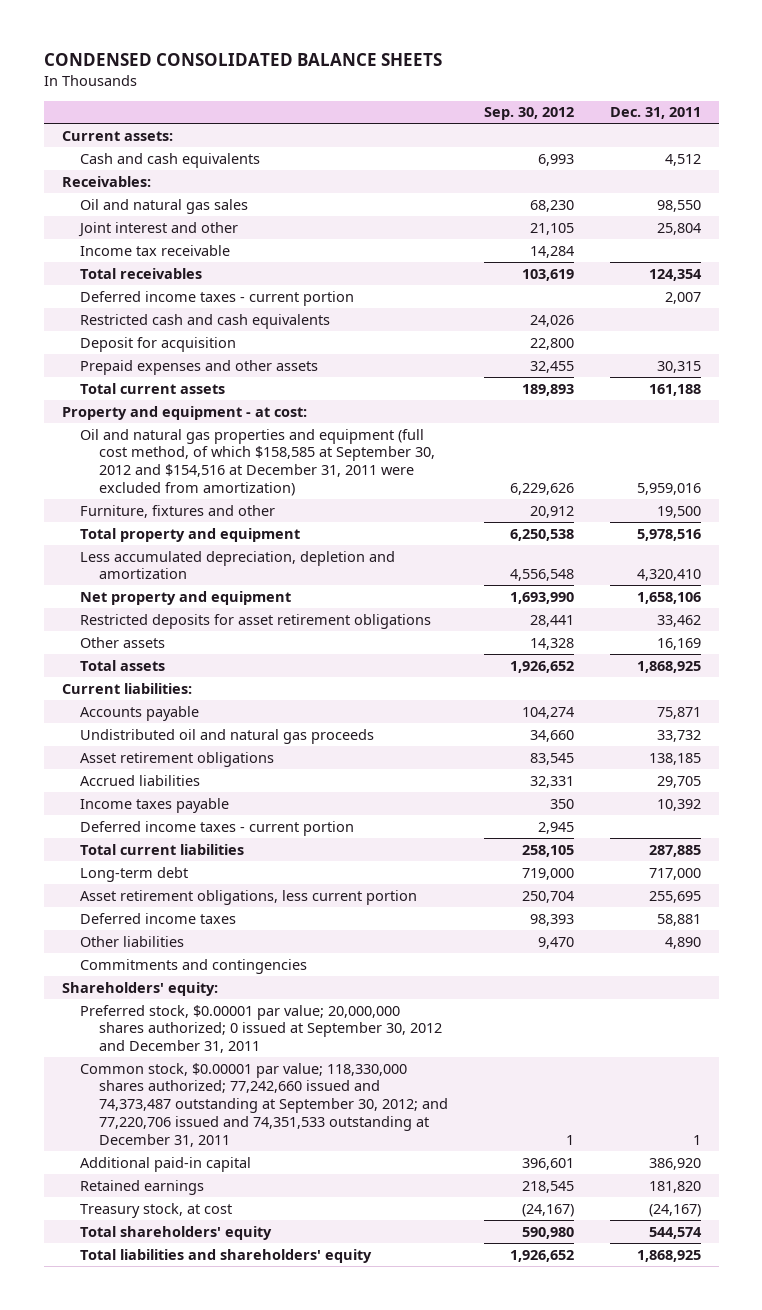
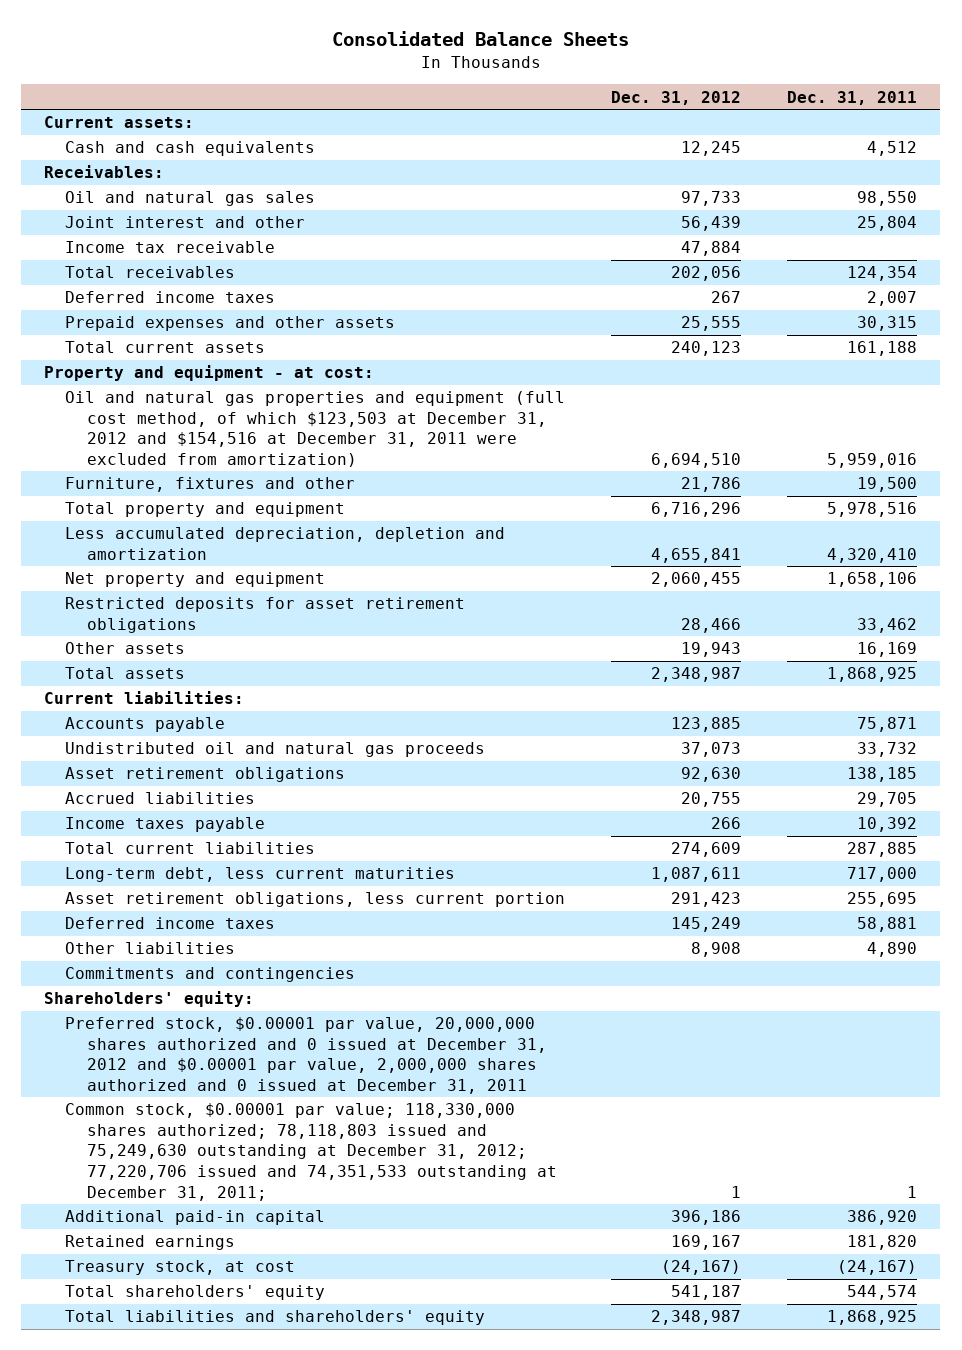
[43,53,442,67] CONDENSED CONSOLIDATED BALANCE SHEETS -> [331,31,629,47] Consolidated Balance Sheets
[483,107,574,121] Sep. 30, 2012 -> none
none -> [611,90,742,105] Dec. 31, 2012
[80,313,331,329] Restricted cash and cash equivalents -> none
[80,336,237,352] Deposit for acquisition -> none
[80,290,355,306] Deferred income taxes - current portion -> [65,291,276,304] Deferred income taxes
[80,428,435,496] Oil and natural gas properties and equipment (full cost method, of which $158,585 at September 30, 2012 and $154,516 at December 31, 2011 were excluded from amortization) -> [65,391,566,468] Oil and natural gas properties and equipment (full cost method, of which $123,503 at December 31, 2012 and $154,516 at December 31, 2011 were excluded from amortization)
[80,820,355,836] Deferred income taxes - current portion -> none
[80,866,189,882] Long-term debt -> [65,867,456,883] Long-term debt, less current maturities
[80,1004,442,1054] Preferred stock, $0.00001 par value; 20,000,000 shares authorized; 0 issued at September 30, 2012 and December 31, 2011 -> [65,1017,547,1095] Preferred stock, $0.00001 par value, 20,000,000 shares authorized and 0 issued at December 31, 2012 and $0.00001 par value, 2,000,000 shares authorized and 0 issued at December 31, 2011
[80,1062,448,1147] Common stock, $0.00001 par value; 118,330,000 shares authorized; 77,242,660 issued and 74,373,487 outstanding at September 30, 2012; and 77,220,706 issued and 74,351,533 outstanding at December 31, 2011 -> [65,1103,557,1201] Common stock, $0.00001 par value; 118,330,000 shares authorized; 78,118,803 issued and 75,249,630 outstanding at December 31, 2012; 77,220,706 issued and 74,351,533 outstanding at December 31, 2011;

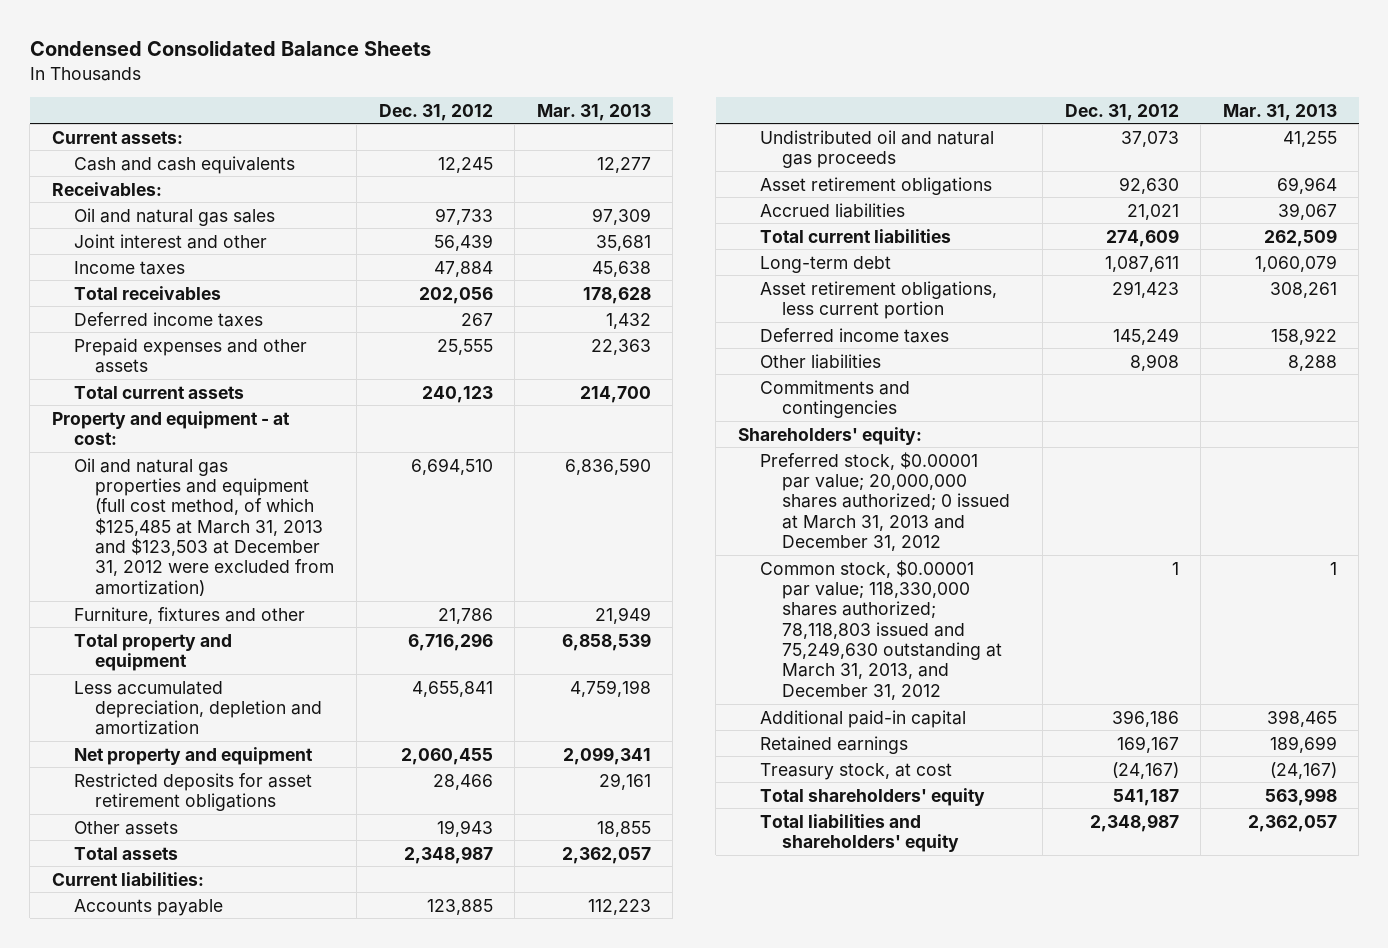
[331,31,629,47] Consolidated Balance Sheets -> [29,41,431,57] Condensed Consolidated Balance Sheets
[787,90,918,105] Dec. 31, 2011 -> none
none -> [536,103,651,121] Mar. 31, 2013
[65,241,276,254] Income tax receivable -> [73,260,185,275] Income taxes
[65,391,566,468] Oil and natural gas properties and equipment (full cost method, of which $123,503 at December 31, 2012 and $154,516 at December 31, 2011 were excluded from amortization) -> [73,457,335,596] Oil and natural gas properties and equipment (full cost method, of which $125,485 at March 31, 2013 and $123,503 at December 31, 2012 were excluded from amortization)
[65,817,266,833] Income taxes payable -> none
[681,792,742,808] 20,755 -> [1126,203,1179,220] 21,021
[65,867,456,883] Long-term debt, less current maturities -> [759,255,891,273] Long-term debt
[65,1017,547,1095] Preferred stock, $0.00001 par value, 20,000,000 shares authorized and 0 issued at December 31, 2012 and $0.00001 par value, 2,000,000 shares authorized and 0 issued at December 31, 2011 -> [759,451,1010,551] Preferred stock, $0.00001 par value; 20,000,000 shares authorized; 0 issued at March 31, 2013 and December 31, 2012
[65,1103,557,1201] Common stock, $0.00001 par value; 118,330,000 shares authorized; 78,118,803 issued and 75,249,630 outstanding at December 31, 2012; 77,220,706 issued and 74,351,533 outstanding at December 31, 2011; -> [759,559,1002,700] Common stock, $0.00001 par value; 118,330,000 shares authorized; 78,118,803 issued and 75,249,630 outstanding at March 31, 2013, and December 31, 2012

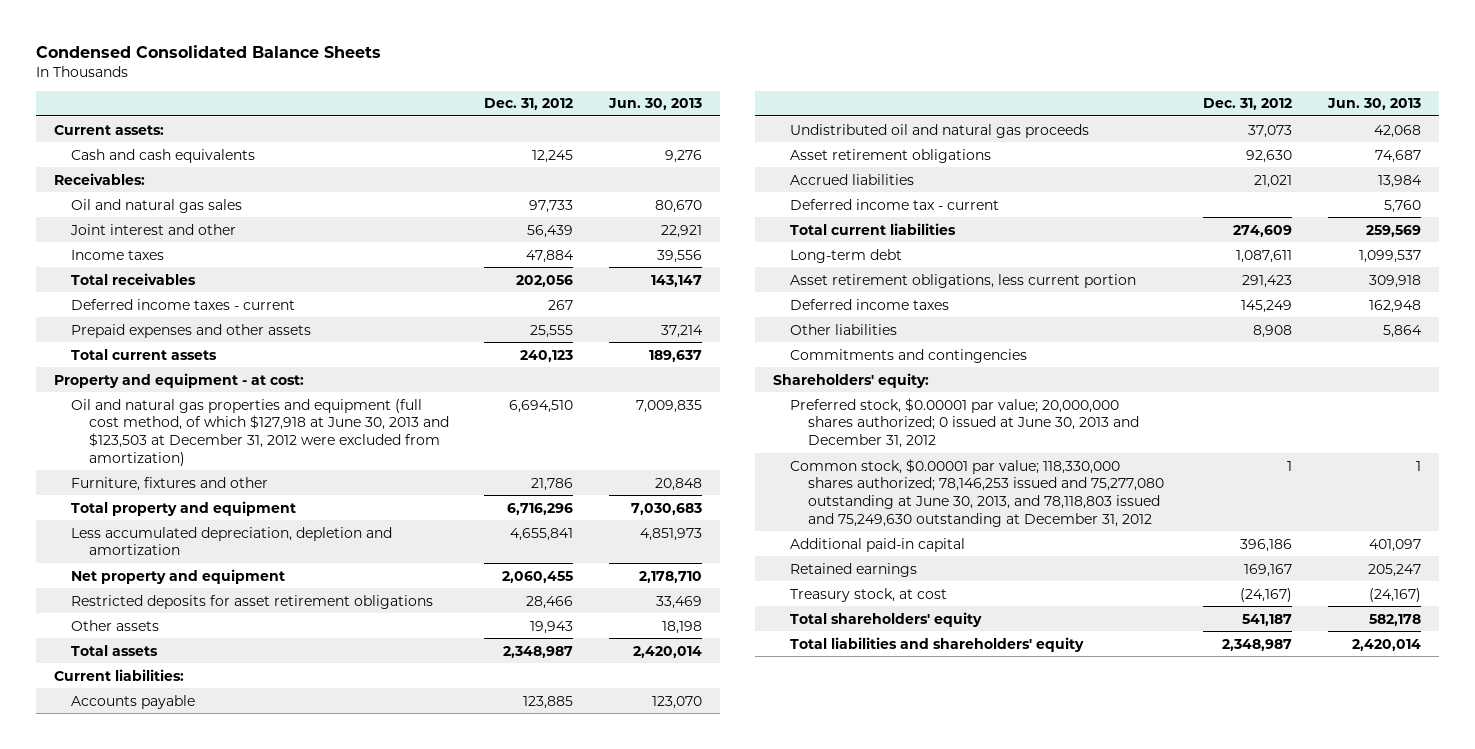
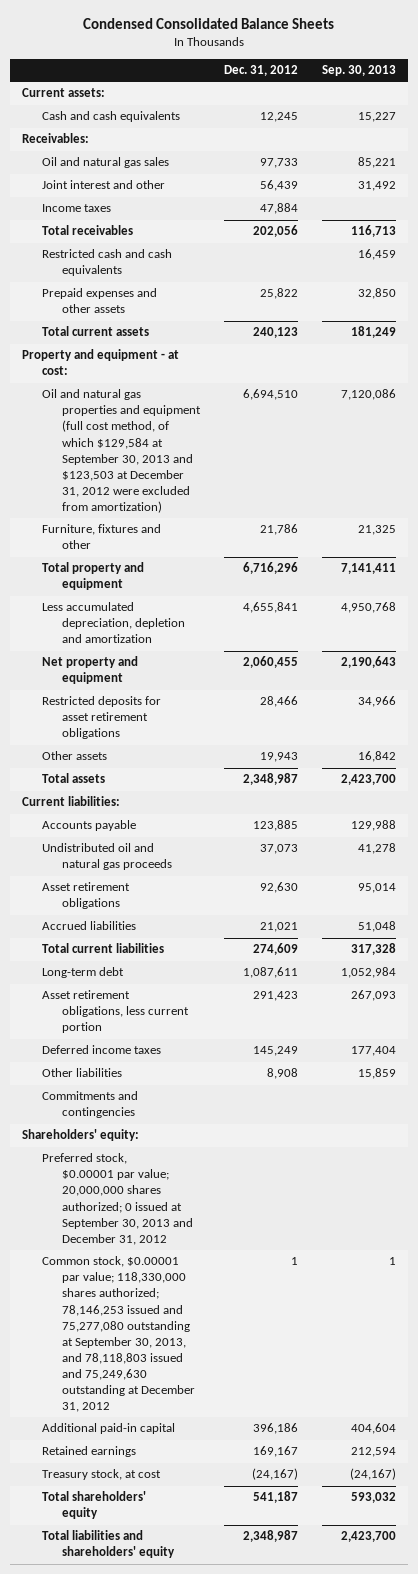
[608,98,703,111] Jun. 30, 2013 -> none
none -> [321,64,396,76] Sep. 30, 2013
[71,298,296,310] Deferred income taxes - current -> none
none -> [41,249,172,277] Restricted cash and cash equivalents
[530,324,574,338] 25,555 -> [259,288,298,300] 25,822
[71,398,449,466] Oil and natural gas properties and equipment (full cost method, of which $127,918 at June 30, 2013 and $123,503 at December 31, 2012 were excluded from amortization) -> [41,389,201,513] Oil and natural gas properties and equipment (full cost method, of which $129,584 at September 30, 2013 and $123,503 at December 31, 2012 were excluded from amortization)
[790,198,1000,210] Deferred income tax - current -> none
[790,397,1139,448] Preferred stock, $0.00001 par value; 20,000,000 shares authorized; 0 issued at June 30, 2013 and December 31, 2012 -> [41,1153,193,1245] Preferred stock, $0.00001 par value; 20,000,000 shares authorized; 0 issued at September 30, 2013 and December 31, 2012
[790,458,1164,527] Common stock, $0.00001 par value; 118,330,000 shares authorized; 78,146,253 issued and 75,277,080 outstanding at June 30, 2013, and 78,118,803 issued and 75,249,630 outstanding at December 31, 2012 -> [41,1256,195,1412] Common stock, $0.00001 par value; 118,330,000 shares authorized; 78,146,253 issued and 75,277,080 outstanding at September 30, 2013, and 78,118,803 issued and 75,249,630 outstanding at December 31, 2012

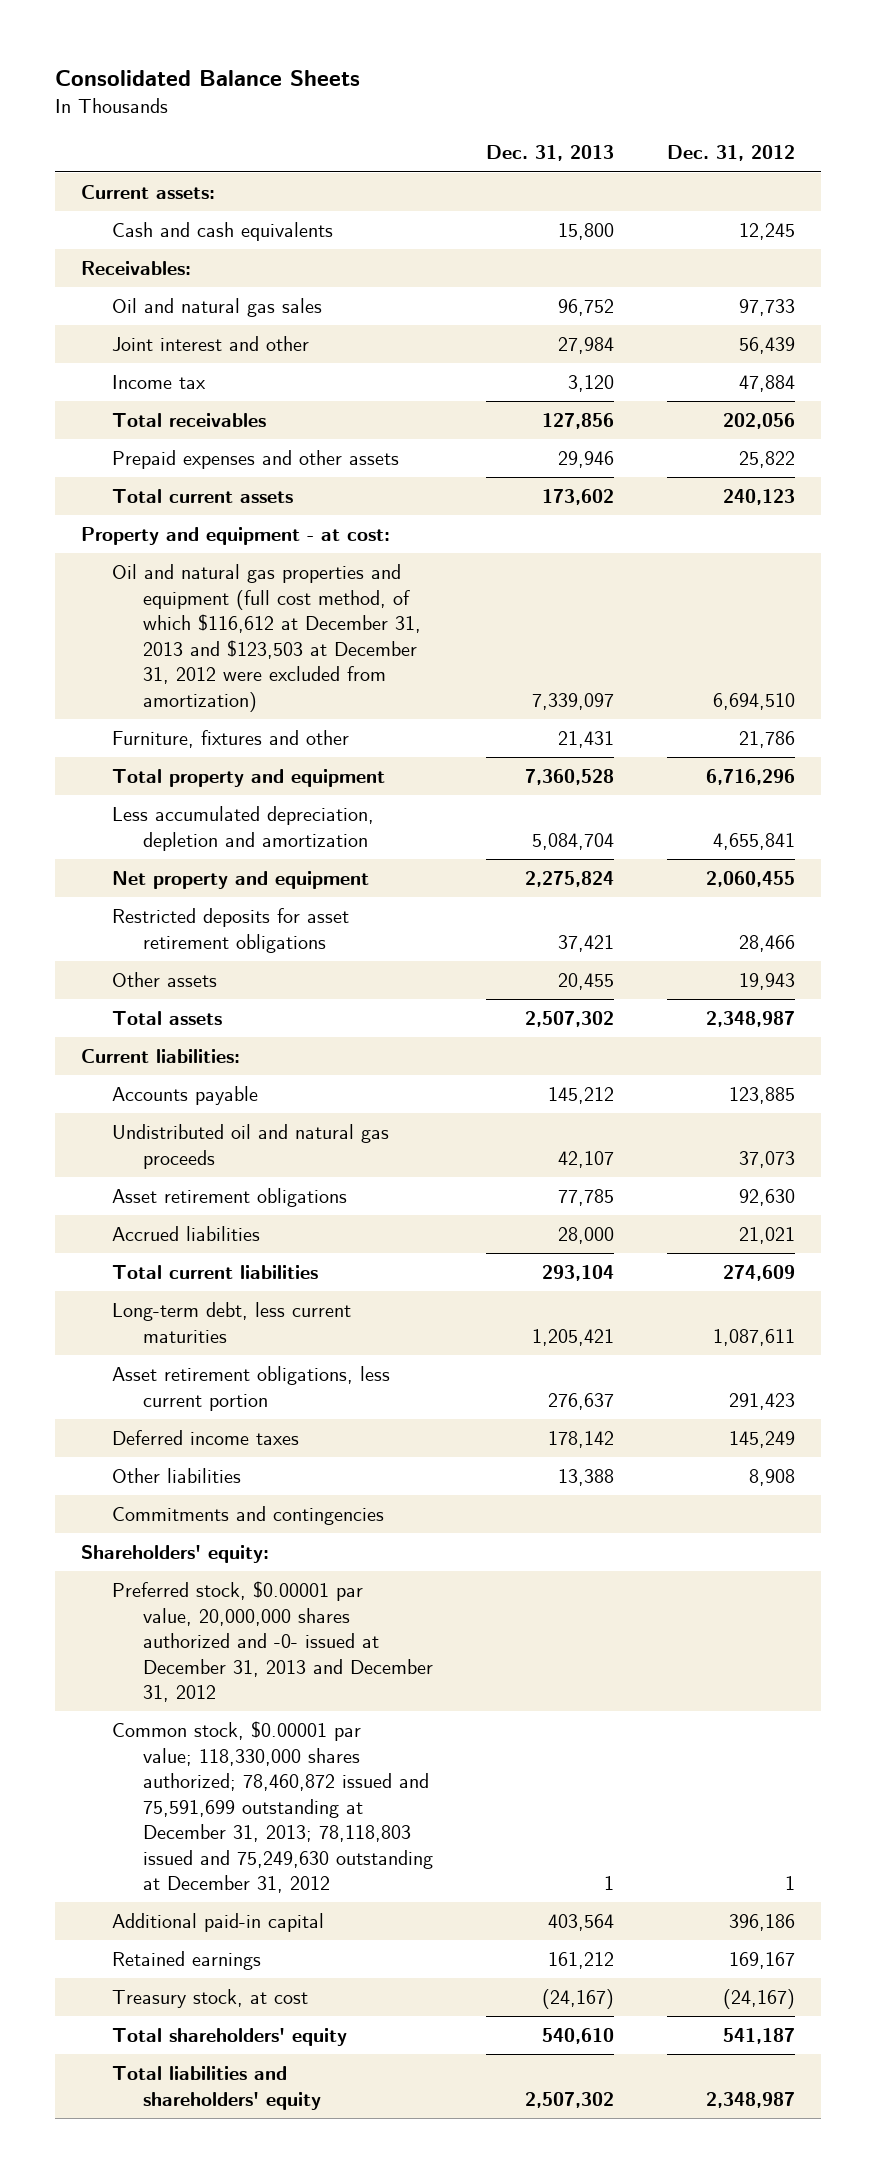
[82,18,334,30] Condensed Consolidated Balance Sheets -> [54,70,360,87] Consolidated Balance Sheets
[321,64,396,76] Sep. 30, 2013 -> none
none -> [485,145,614,162] Dec. 31, 2013
[41,204,111,213] Income taxes -> [112,375,207,390] Income tax
[41,249,172,277] Restricted cash and cash equivalents -> none
[41,389,201,513] Oil and natural gas properties and equipment (full cost method, of which $129,584 at September 30, 2013 and $123,503 at December 31, 2012 were excluded from amortization) -> [112,564,421,712] Oil and natural gas properties and equipment (full cost method, of which $116,612 at December 31, 2013 and $123,503 at December 31, 2012 were excluded from amortization)
[41,967,124,979] Long-term debt -> [112,1302,352,1343] Long-term debt, less current maturities
[41,1153,193,1245] Preferred stock, $0.00001 par value; 20,000,000 shares authorized; 0 issued at September 30, 2013 and December 31, 2012 -> [112,1581,433,1703] Preferred stock, $0.00001 par value, 20,000,000 shares authorized and -0- issued at December 31, 2013 and December 31, 2012
[41,1256,195,1412] Common stock, $0.00001 par value; 118,330,000 shares authorized; 78,146,253 issued and 75,277,080 outstanding at September 30, 2013, and 78,118,803 issued and 75,249,630 outstanding at December 31, 2012 -> [112,1721,433,1894] Common stock, $0.00001 par value; 118,330,000 shares authorized; 78,460,872 issued and 75,591,699 outstanding at December 31, 2013; 78,118,803 issued and 75,249,630 outstanding at December 31, 2012

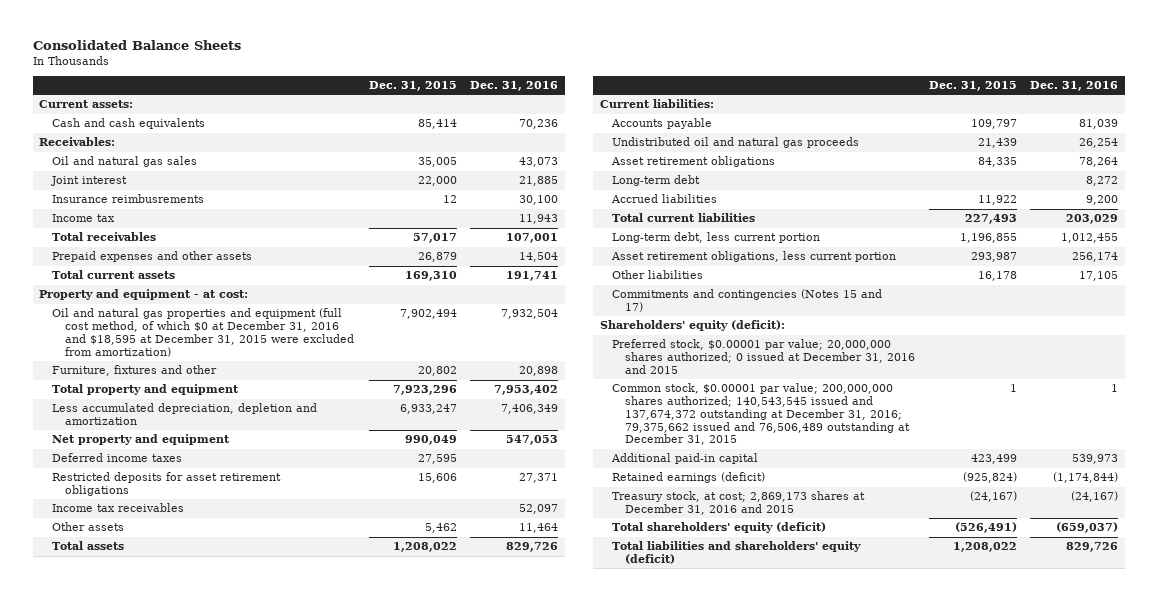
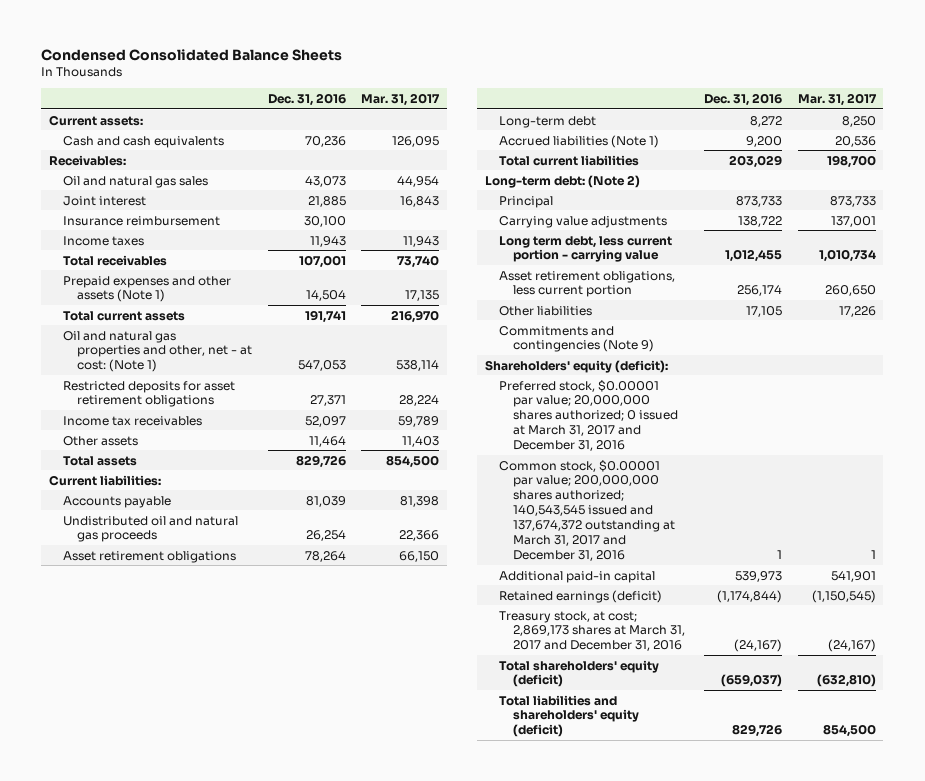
[32,39,241,50] Consolidated Balance Sheets -> [41,48,343,61] Condensed Consolidated Balance Sheets
[368,80,457,91] Dec. 31, 2015 -> none
none -> [361,92,441,106] Mar. 31, 2017
[52,194,205,204] Insurance reimbusrements -> [62,215,220,226] Insurance reimbursement
[52,214,116,223] Income tax -> [62,235,144,246] Income taxes
[52,251,253,263] Prepaid expenses and other assets -> [62,275,231,303] Prepaid expenses and other assets (Note 1)
[39,289,249,301] Property and equipment - at cost: -> none
[52,308,355,357] Oil and natural gas properties and equipment (full cost method, of which $0 at December 31, 2016 and $18,595 at December 31, 2015 were excluded from amortization) -> none
[52,365,218,377] Furniture, fixtures and other -> none
[52,384,240,396] Total property and equipment -> none
[52,403,318,426] Less accumulated depreciation, depletion and amortization -> none
[52,453,183,463] Deferred income taxes -> none
[52,434,231,446] Net property and equipment -> [62,330,252,373] Oil and natural gas properties and other, net - at cost: (Note 1)
[611,194,718,204] Accrued liabilities -> [499,134,660,148] Accrued liabilities (Note 1)
none -> [485,174,641,188] Long-term debt: (Note 2)
none -> [499,195,554,208] Principal
none -> [499,215,668,228] Carrying value adjustments
[612,232,821,244] Long-term debt, less current portion -> [499,235,673,263] Long term debt, less current portion - carrying value
[612,289,883,313] Commitments and contingencies (Notes 15 and 17) -> [499,325,655,353] Commitments and contingencies (Note 9)
[612,339,916,374] Preferred stock, $0.00001 par value; 20,000,000 shares authorized; 0 issued at December 31, 2016 and 2015 -> [499,379,679,452] Preferred stock, $0.00001 par value; 20,000,000 shares authorized; 0 issued at March 31, 2017 and December 31, 2016
[612,383,911,446] Common stock, $0.00001 par value; 200,000,000 shares authorized; 140,543,545 issued and 137,674,372 outstanding at December 31, 2016; 79,375,662 issued and 76,506,489 outstanding at December 31, 2015 -> [499,459,676,561] Common stock, $0.00001 par value; 200,000,000 shares authorized; 140,543,545 issued and 137,674,372 outstanding at March 31, 2017 and December 31, 2016
[612,491,866,516] Treasury stock, at cost; 2,869,173 shares at December 31, 2016 and 2015 -> [499,610,686,652] Treasury stock, at cost; 2,869,173 shares at March 31, 2017 and December 31, 2016

